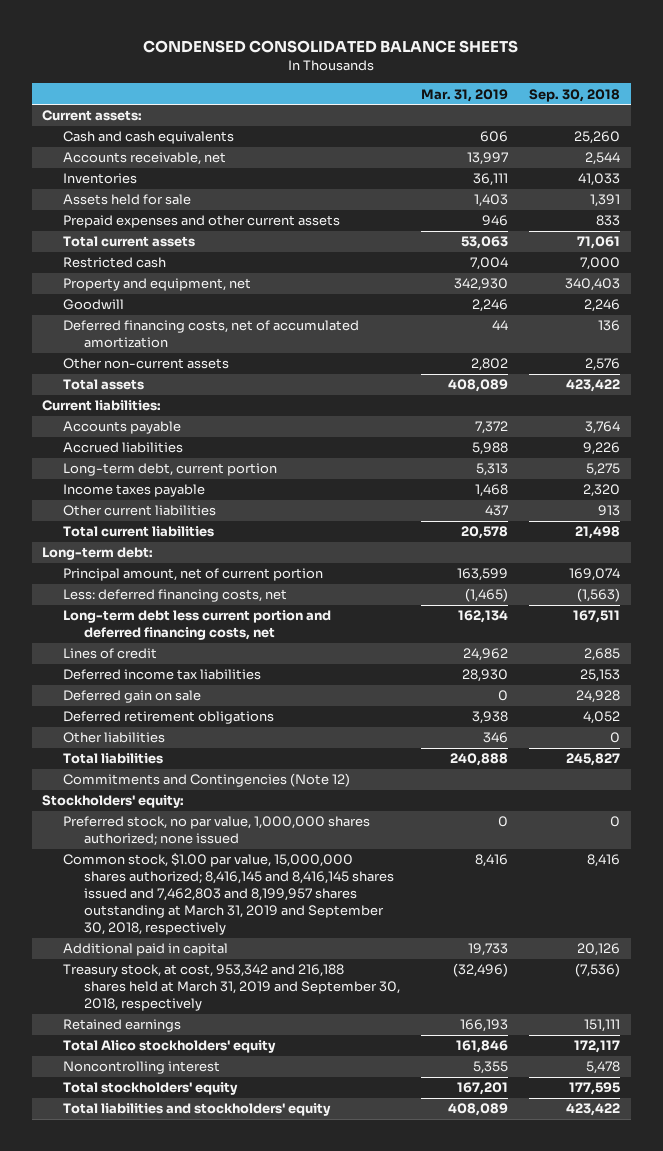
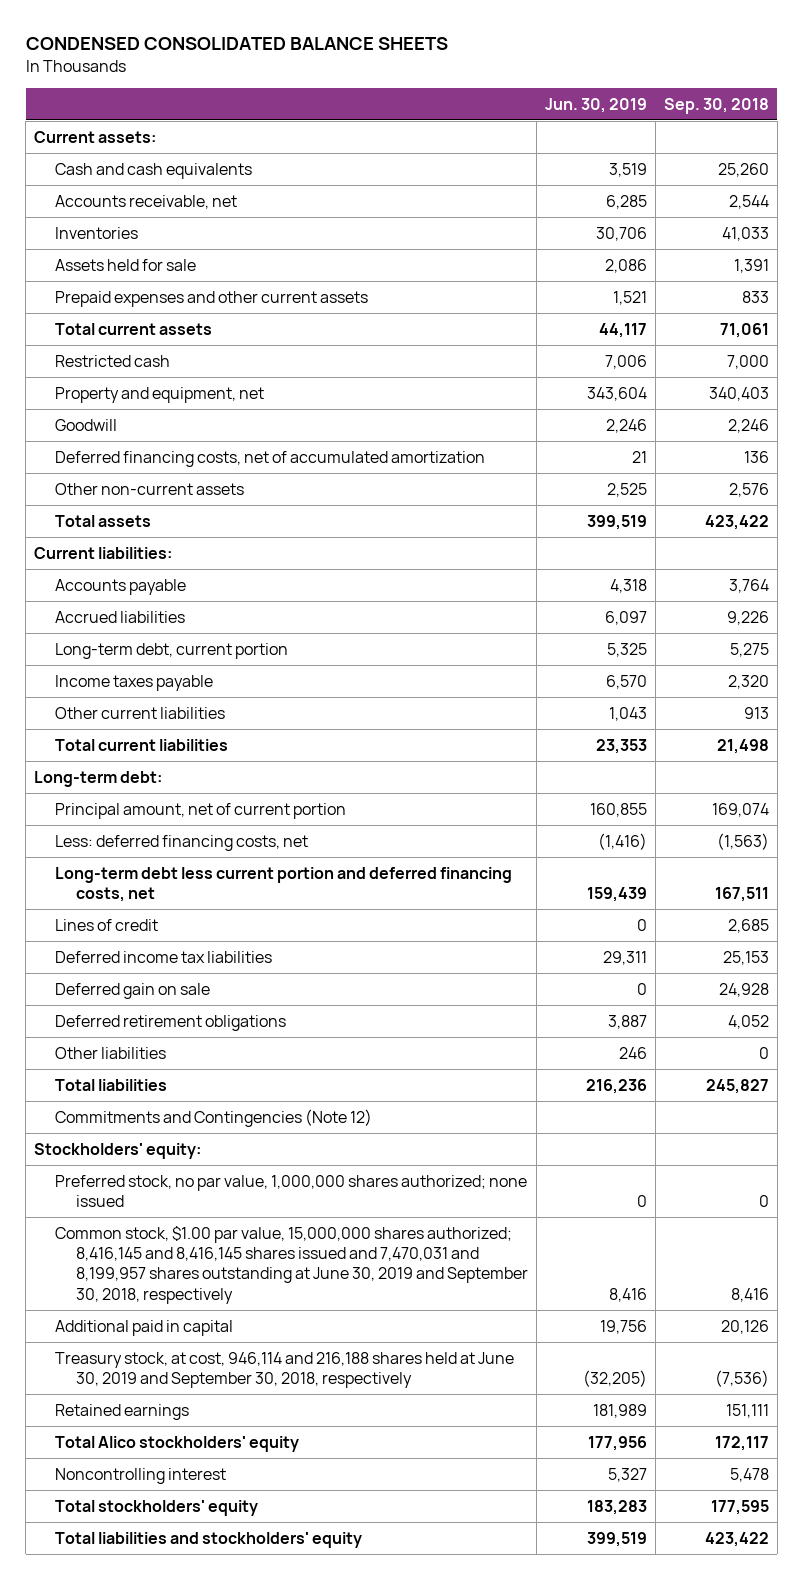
[420,88,508,102] Mar. 31, 2019 -> none
none -> [544,97,647,113] Jun. 30, 2019
[63,853,394,936] Common stock, $1.00 par value, 15,000,000 shares authorized; 8,416,145 and 8,416,145 shares issued and 7,462,803 and 8,199,957 shares outstanding at March 31, 2019 and September 30, 2018, respectively -> [54,1225,528,1304] Common stock, $1.00 par value, 15,000,000 shares authorized; 8,416,145 and 8,416,145 shares issued and 7,470,031 and 8,199,957 shares outstanding at June 30, 2019 and September 30, 2018, respectively
[63,964,400,1012] Treasury stock, at cost, 953,342 and 216,188 shares held at March 31, 2019 and September 30, 2018, respectively -> [54,1351,514,1389] Treasury stock, at cost, 946,114 and 216,188 shares held at June 30, 2019 and September 30, 2018, respectively

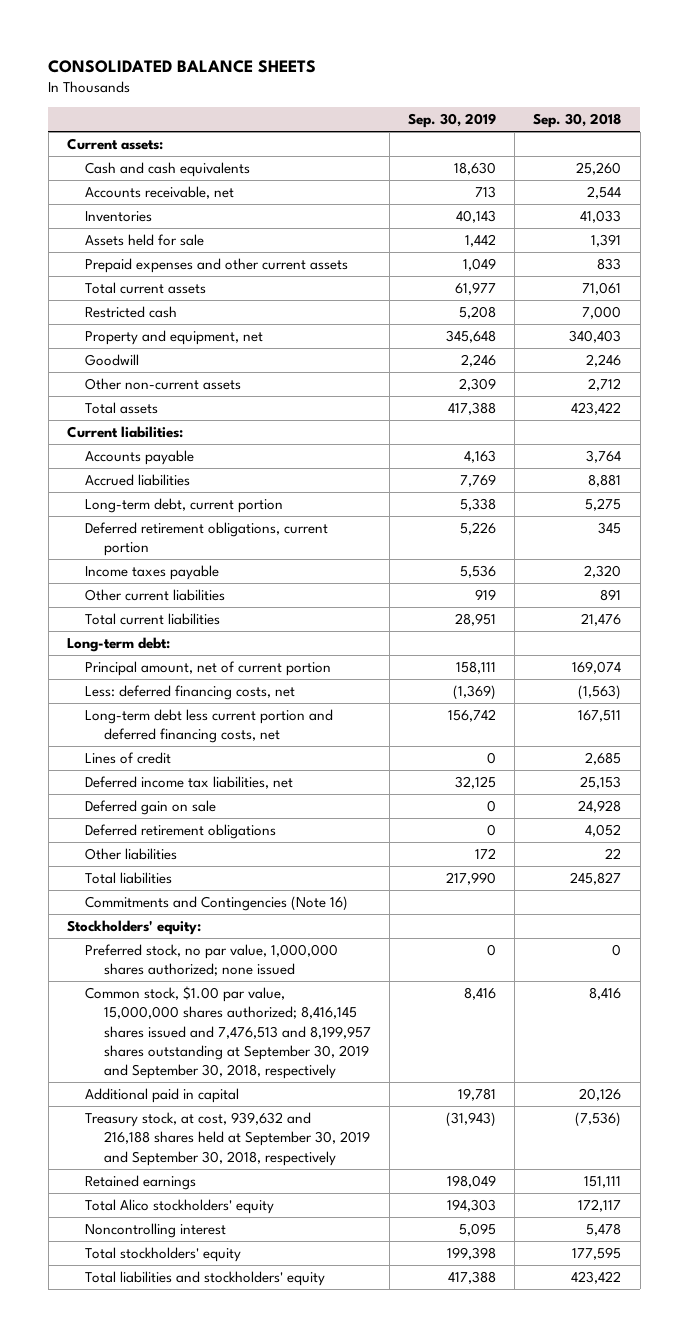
[25,37,448,51] CONDENSED CONSOLIDATED BALANCE SHEETS -> [48,59,317,73] CONSOLIDATED BALANCE SHEETS
[544,97,647,113] Jun. 30, 2019 -> none
none -> [408,113,497,129] Sep. 30, 2019
[54,450,485,467] Deferred financing costs, net of accumulated amortization -> none
[728,482,769,497] 2,576 -> [588,378,622,392] 2,712
[726,610,769,625] 9,226 -> [588,474,622,488] 8,881
none -> [85,522,329,557] Deferred retirement obligations, current portion
[743,706,769,719] 913 -> [600,589,622,602] 891
[716,738,769,754] 21,498 -> [581,613,622,627] 21,476
[54,950,272,963] Deferred income tax liabilities -> [85,776,294,790] Deferred income tax liabilities, net
[758,1046,769,1059] 0 -> [605,848,622,860] 22
[54,1108,372,1127] Commitments and Contingencies (Note 12) -> [85,896,349,912] Commitments and Contingencies (Note 16)
[54,1225,528,1304] Common stock, $1.00 par value, 15,000,000 shares authorized; 8,416,145 and 8,416,145 shares issued and 7,470,031 and 8,199,957 shares outstanding at June 30, 2019 and September 30, 2018, respectively -> [85,986,371,1080] Common stock, $1.00 par value, 15,000,000 shares authorized; 8,416,145 shares issued and 7,476,513 and 8,199,957 shares outstanding at September 30, 2019 and September 30, 2018, respectively
[54,1351,514,1389] Treasury stock, at cost, 946,114 and 216,188 shares held at June 30, 2019 and September 30, 2018, respectively -> [85,1112,370,1166] Treasury stock, at cost, 939,632 and 216,188 shares held at September 30, 2019 and September 30, 2018, respectively

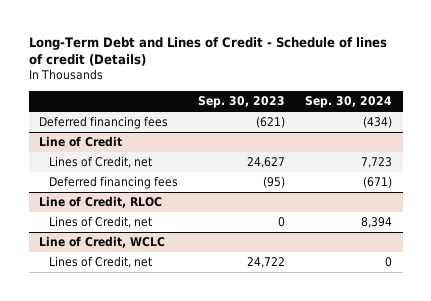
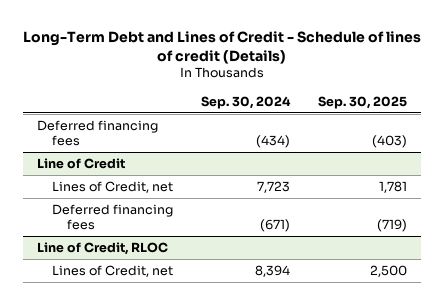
[198,96,286,109] Sep. 30, 2023 -> none
none -> [317,95,407,109] Sep. 30, 2025
[39,236,166,249] Line of Credit, WCLC -> none
[48,256,152,269] Lines of Credit, net -> none

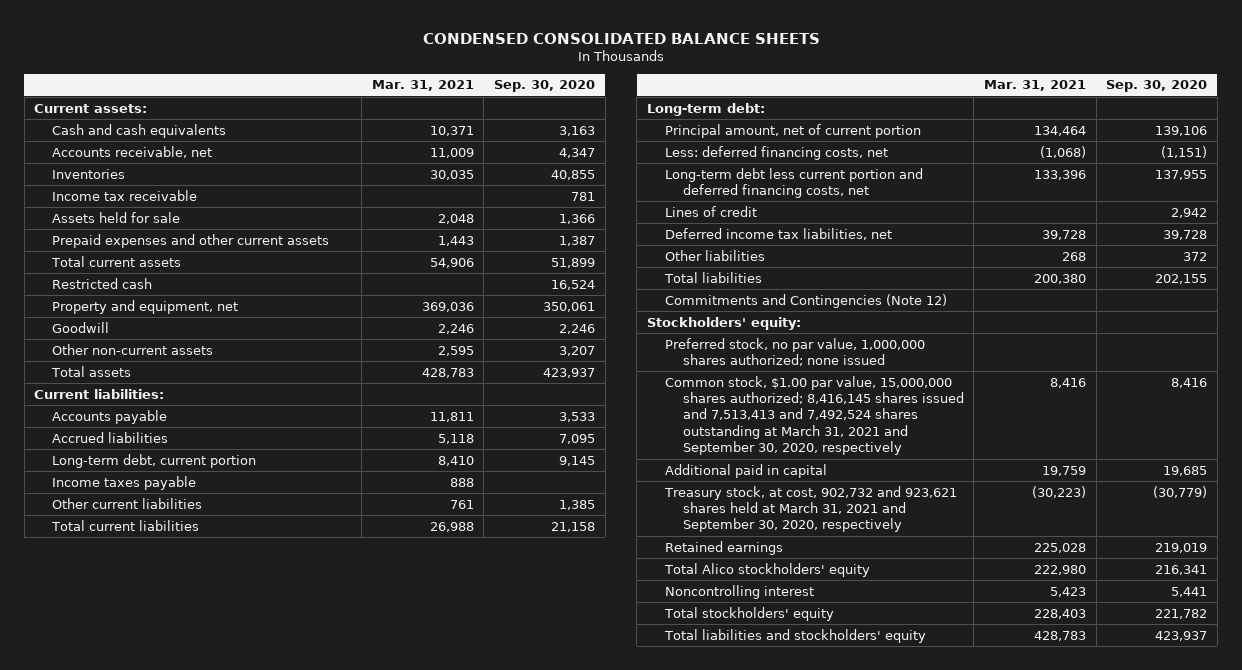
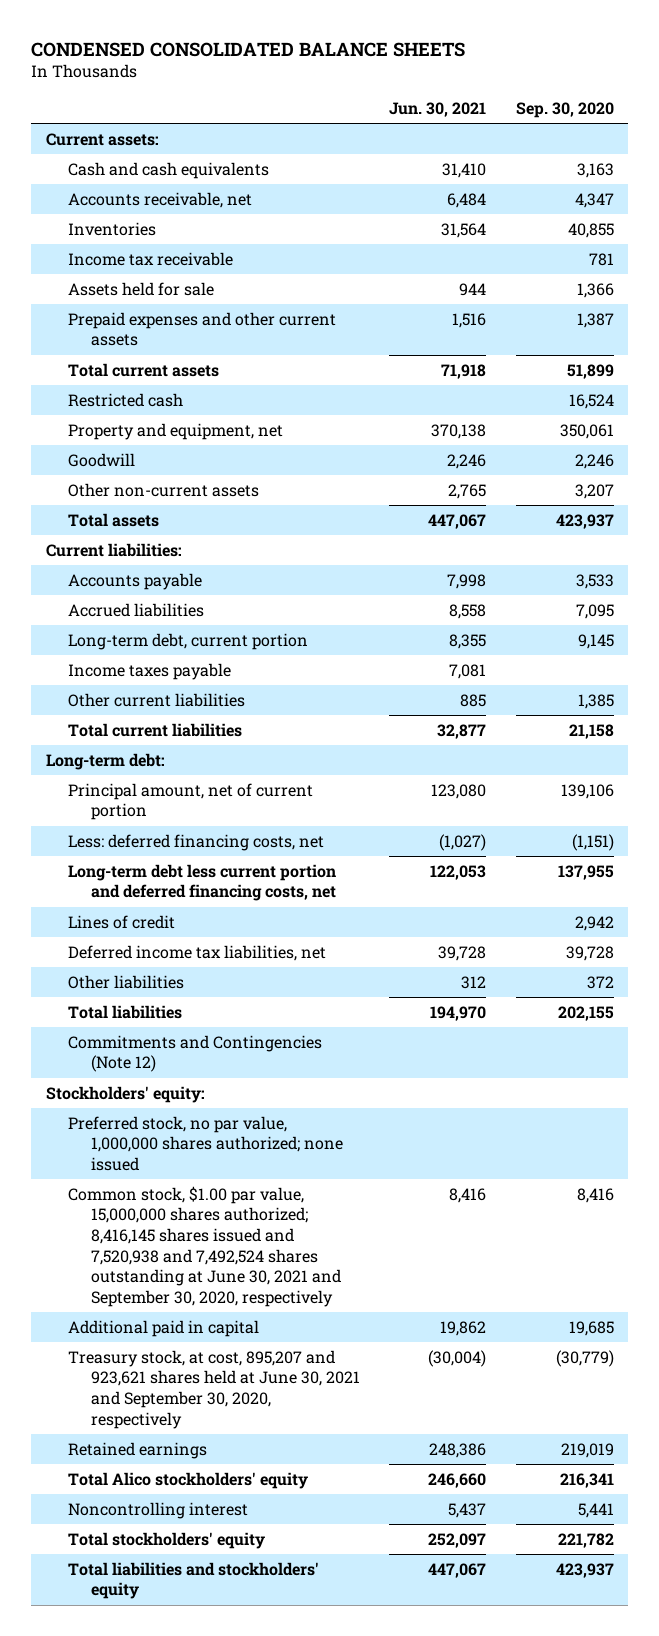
[371,80,474,92] Mar. 31, 2021 -> none
none -> [389,101,487,117] Jun. 30, 2021
[664,375,964,456] Common stock, $1.00 par value, 15,000,000 shares authorized; 8,416,145 shares issued and 7,513,413 and 7,492,524 shares outstanding at March 31, 2021 and September 30, 2020, respectively -> [68,1185,341,1307] Common stock, $1.00 par value, 15,000,000 shares authorized; 8,416,145 shares issued and 7,520,938 and 7,492,524 shares outstanding at June 30, 2021 and September 30, 2020, respectively
[663,485,957,533] Treasury stock, at cost, 902,732 and 923,621 shares held at March 31, 2021 and September 30, 2020, respectively -> [68,1349,360,1429] Treasury stock, at cost, 895,207 and 923,621 shares held at June 30, 2021 and September 30, 2020, respectively

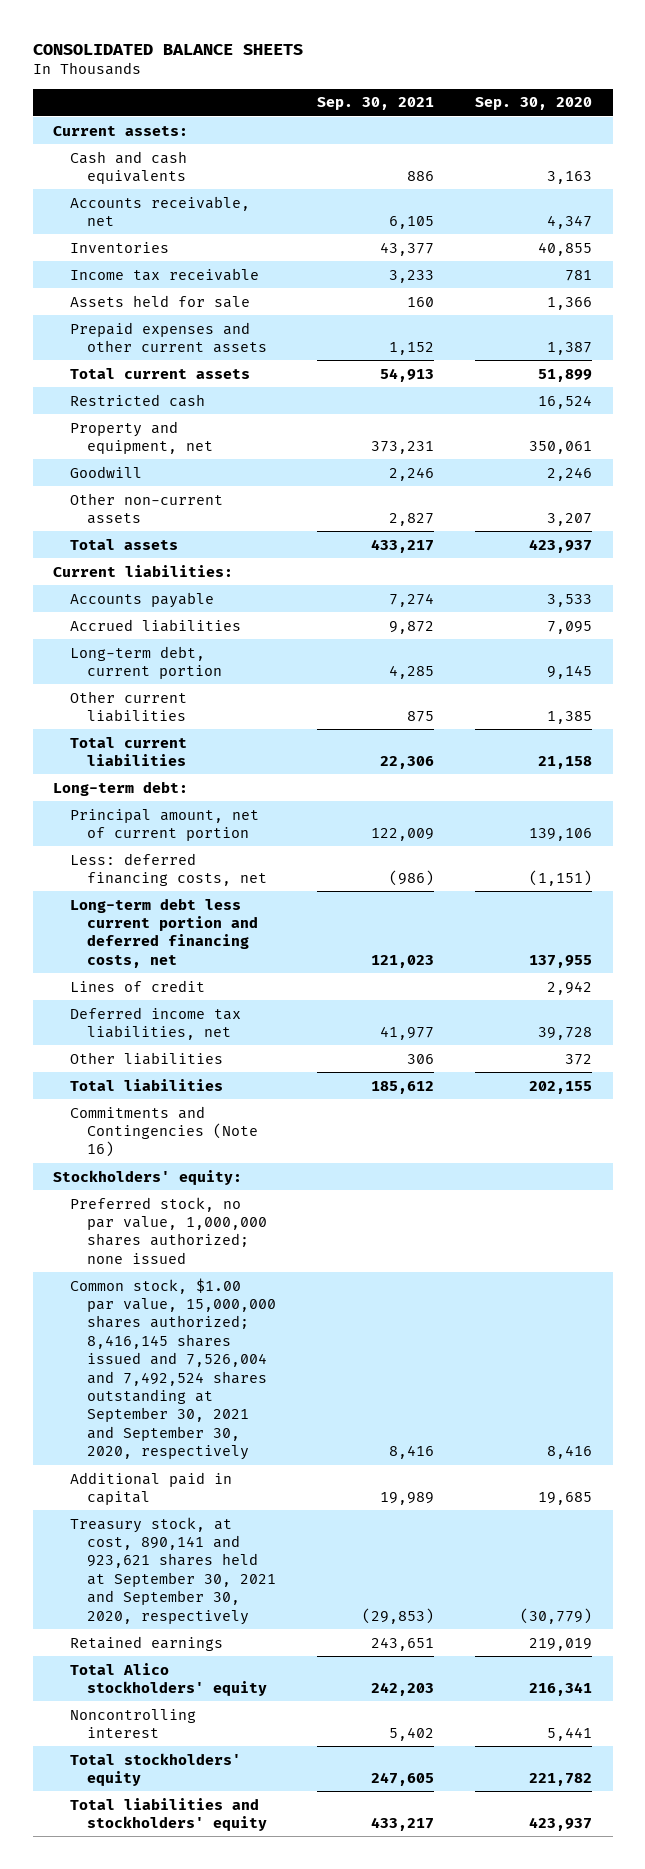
[30,41,465,57] CONDENSED CONSOLIDATED BALANCE SHEETS -> [32,43,303,55] CONSOLIDATED BALANCE SHEETS
[389,101,487,117] Jun. 30, 2021 -> none
none -> [317,97,435,111] Sep. 30, 2021
[68,662,232,680] Income taxes payable -> none
[68,1034,323,1073] Commitments and Contingencies (Note 12) -> [70,1105,258,1158] Commitments and Contingencies (Note 16)
[68,1185,341,1307] Common stock, $1.00 par value, 15,000,000 shares authorized; 8,416,145 shares issued and 7,520,938 and 7,492,524 shares outstanding at June 30, 2021 and September 30, 2020, respectively -> [70,1277,276,1461] Common stock, $1.00 par value, 15,000,000 shares authorized; 8,416,145 shares issued and 7,526,004 and 7,492,524 shares outstanding at September 30, 2021 and September 30, 2020, respectively
[68,1349,360,1429] Treasury stock, at cost, 895,207 and 923,621 shares held at June 30, 2021 and September 30, 2020, respectively -> [70,1516,276,1625] Treasury stock, at cost, 890,141 and 923,621 shares held at September 30, 2021 and September 30, 2020, respectively

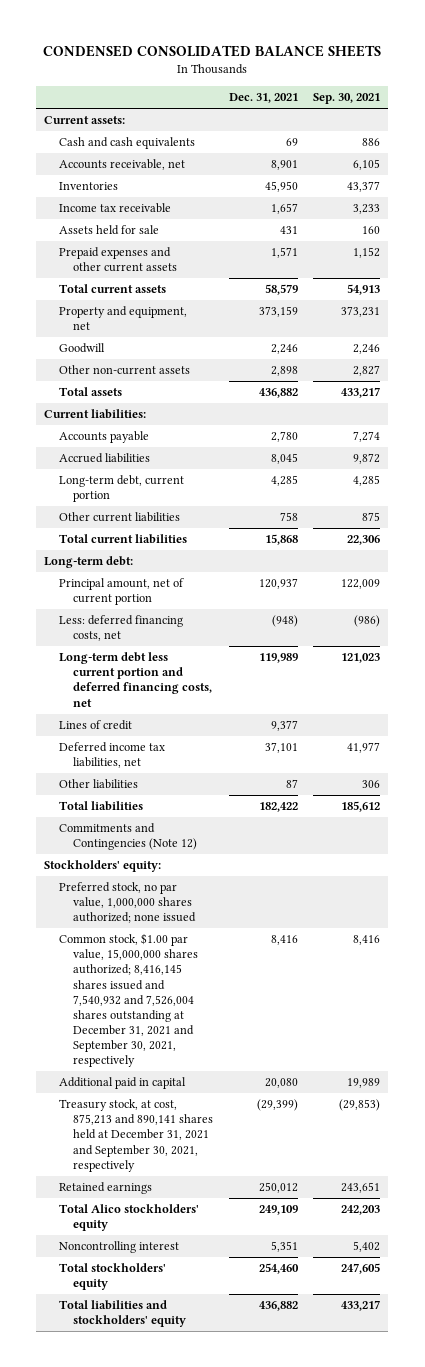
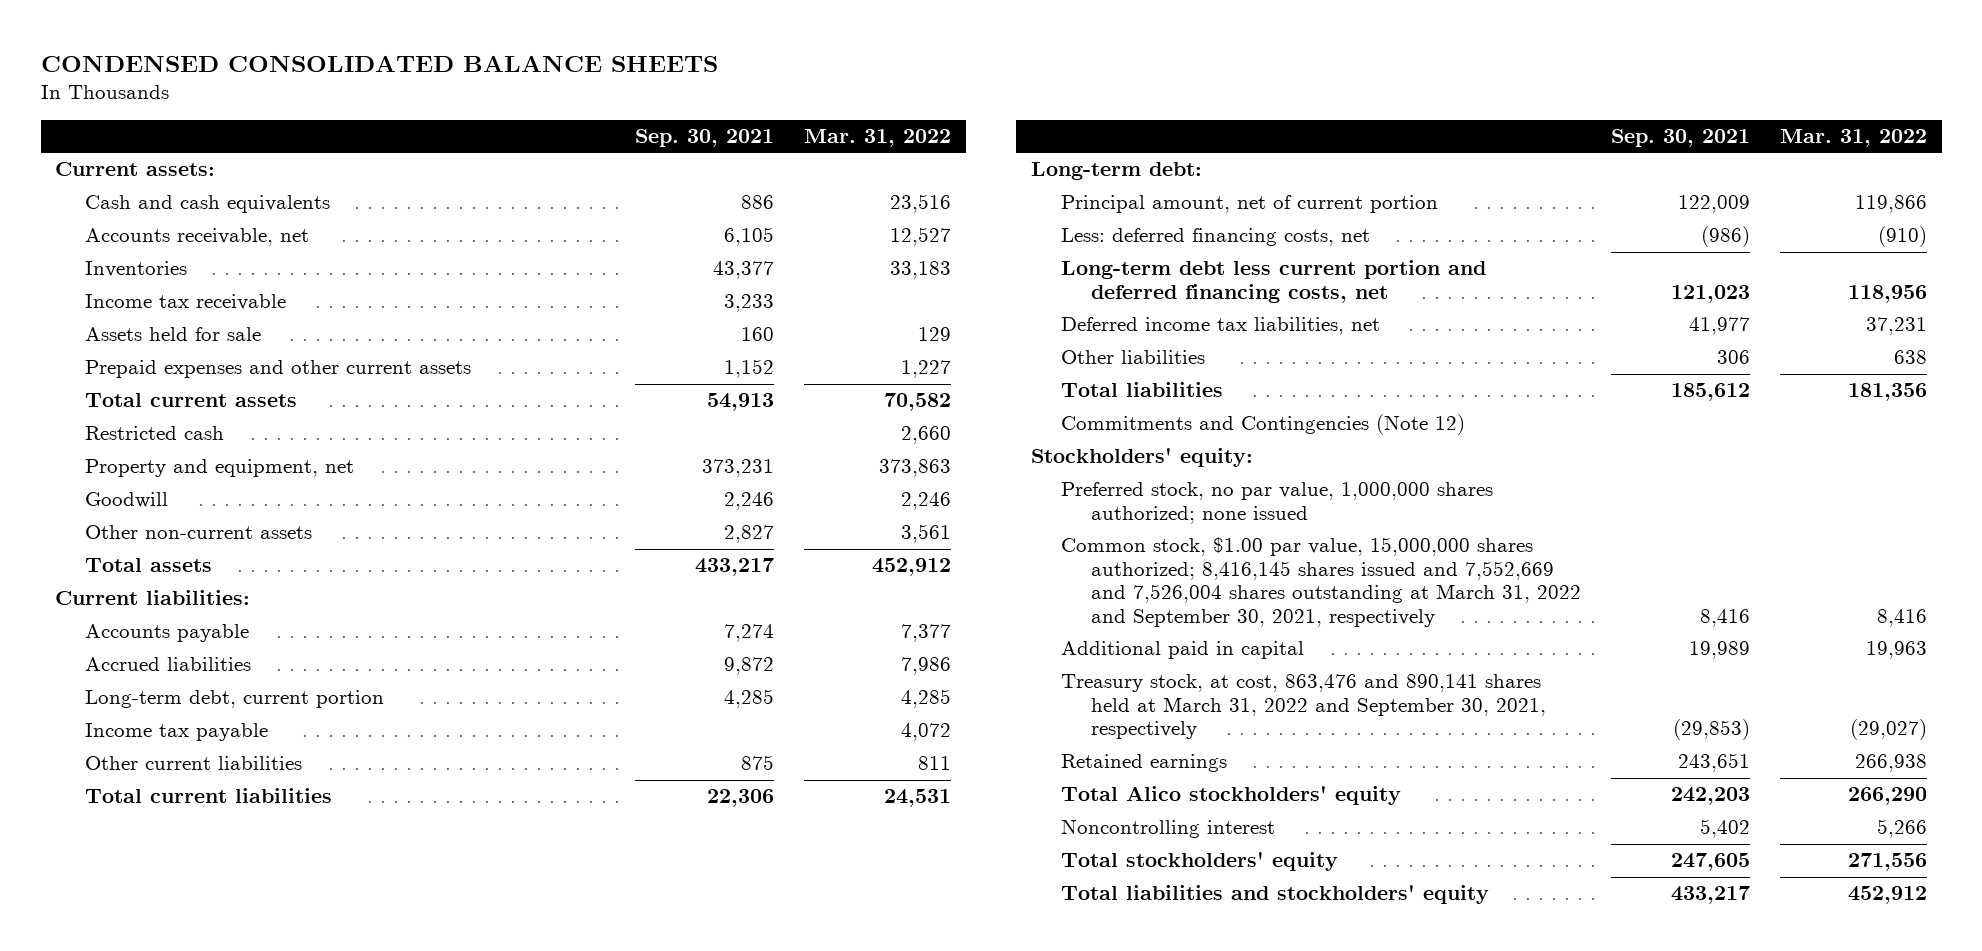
[228,93,298,104] Dec. 31, 2021 -> none
none -> [803,129,951,148] Mar. 31, 2022
none -> [85,426,225,441] Restricted cash
none -> [85,723,269,742] Income tax payable
[58,720,132,731] Lines of credit -> none
[58,933,199,1068] Common stock, $1.00 par value, 15,000,000 shares authorized; 8,416,145 shares issued and 7,540,932 and 7,526,004 shares outstanding at December 31, 2021 and September 30, 2021, respectively -> [1061,537,1582,627] Common stock, $1.00 par value, 15,000,000 shares authorized; 8,416,145 shares issued and 7,552,669 and 7,526,004 shares outstanding at March 31, 2022 and September 30, 2021, respectively
[58,1099,214,1172] Treasury stock, at cost, 875,213 and 890,141 shares held at December 31, 2021 and September 30, 2021, respectively -> [1061,674,1547,740] Treasury stock, at cost, 863,476 and 890,141 shares held at March 31, 2022 and September 30, 2021, respectively

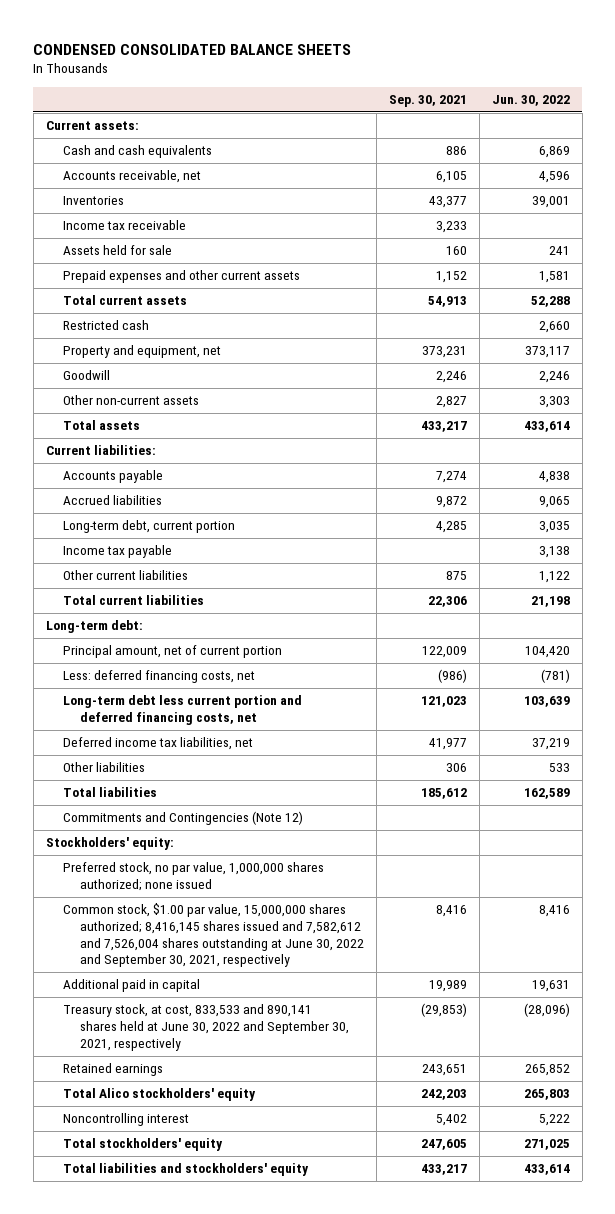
[803,129,951,148] Mar. 31, 2022 -> none
none -> [491,95,570,107] Jun. 30, 2022
[1061,537,1582,627] Common stock, $1.00 par value, 15,000,000 shares authorized; 8,416,145 shares issued and 7,552,669 and 7,526,004 shares outstanding at March 31, 2022 and September 30, 2021, respectively -> [63,903,365,968] Common stock, $1.00 par value, 15,000,000 shares authorized; 8,416,145 shares issued and 7,582,612 and 7,526,004 shares outstanding at June 30, 2022 and September 30, 2021, respectively
[1061,674,1547,740] Treasury stock, at cost, 863,476 and 890,141 shares held at March 31, 2022 and September 30, 2021, respectively -> [63,1004,350,1051] Treasury stock, at cost, 833,533 and 890,141 shares held at June 30, 2022 and September 30, 2021, respectively

